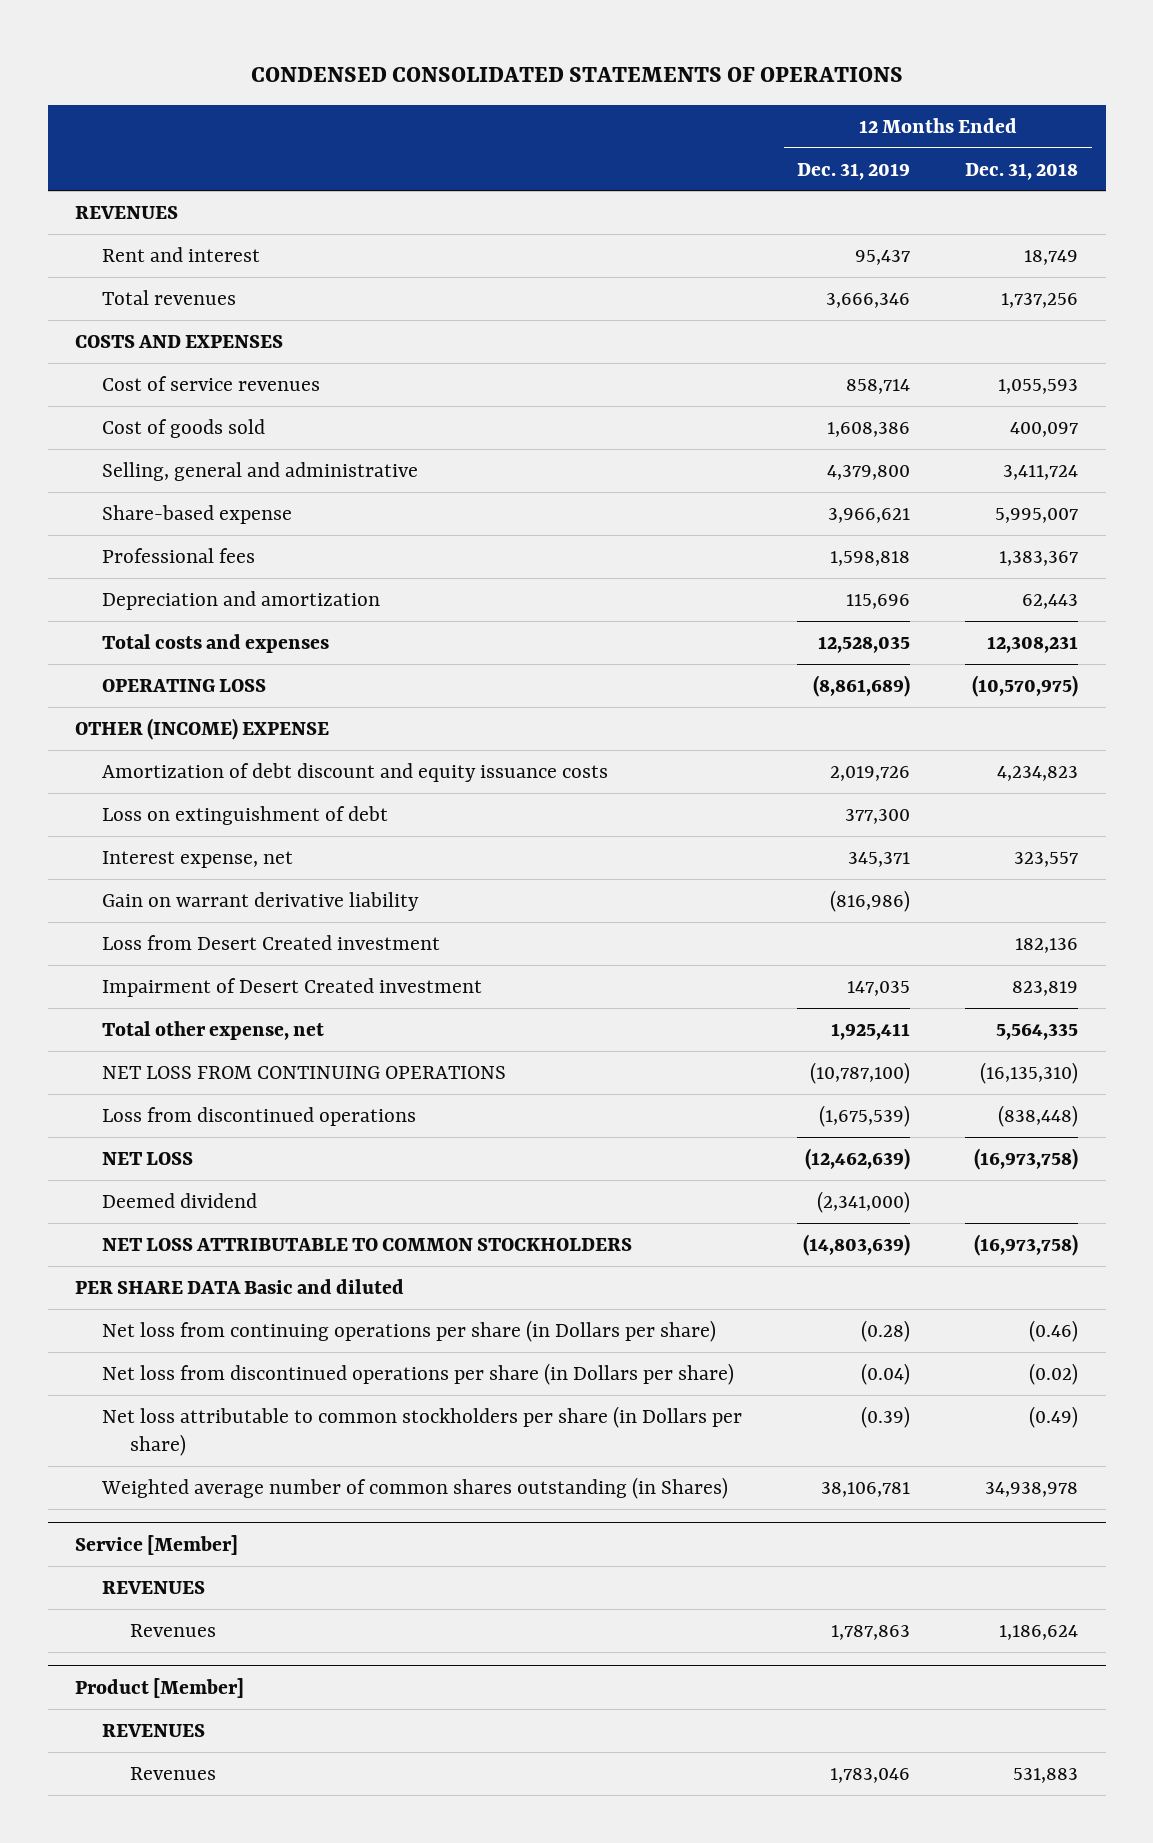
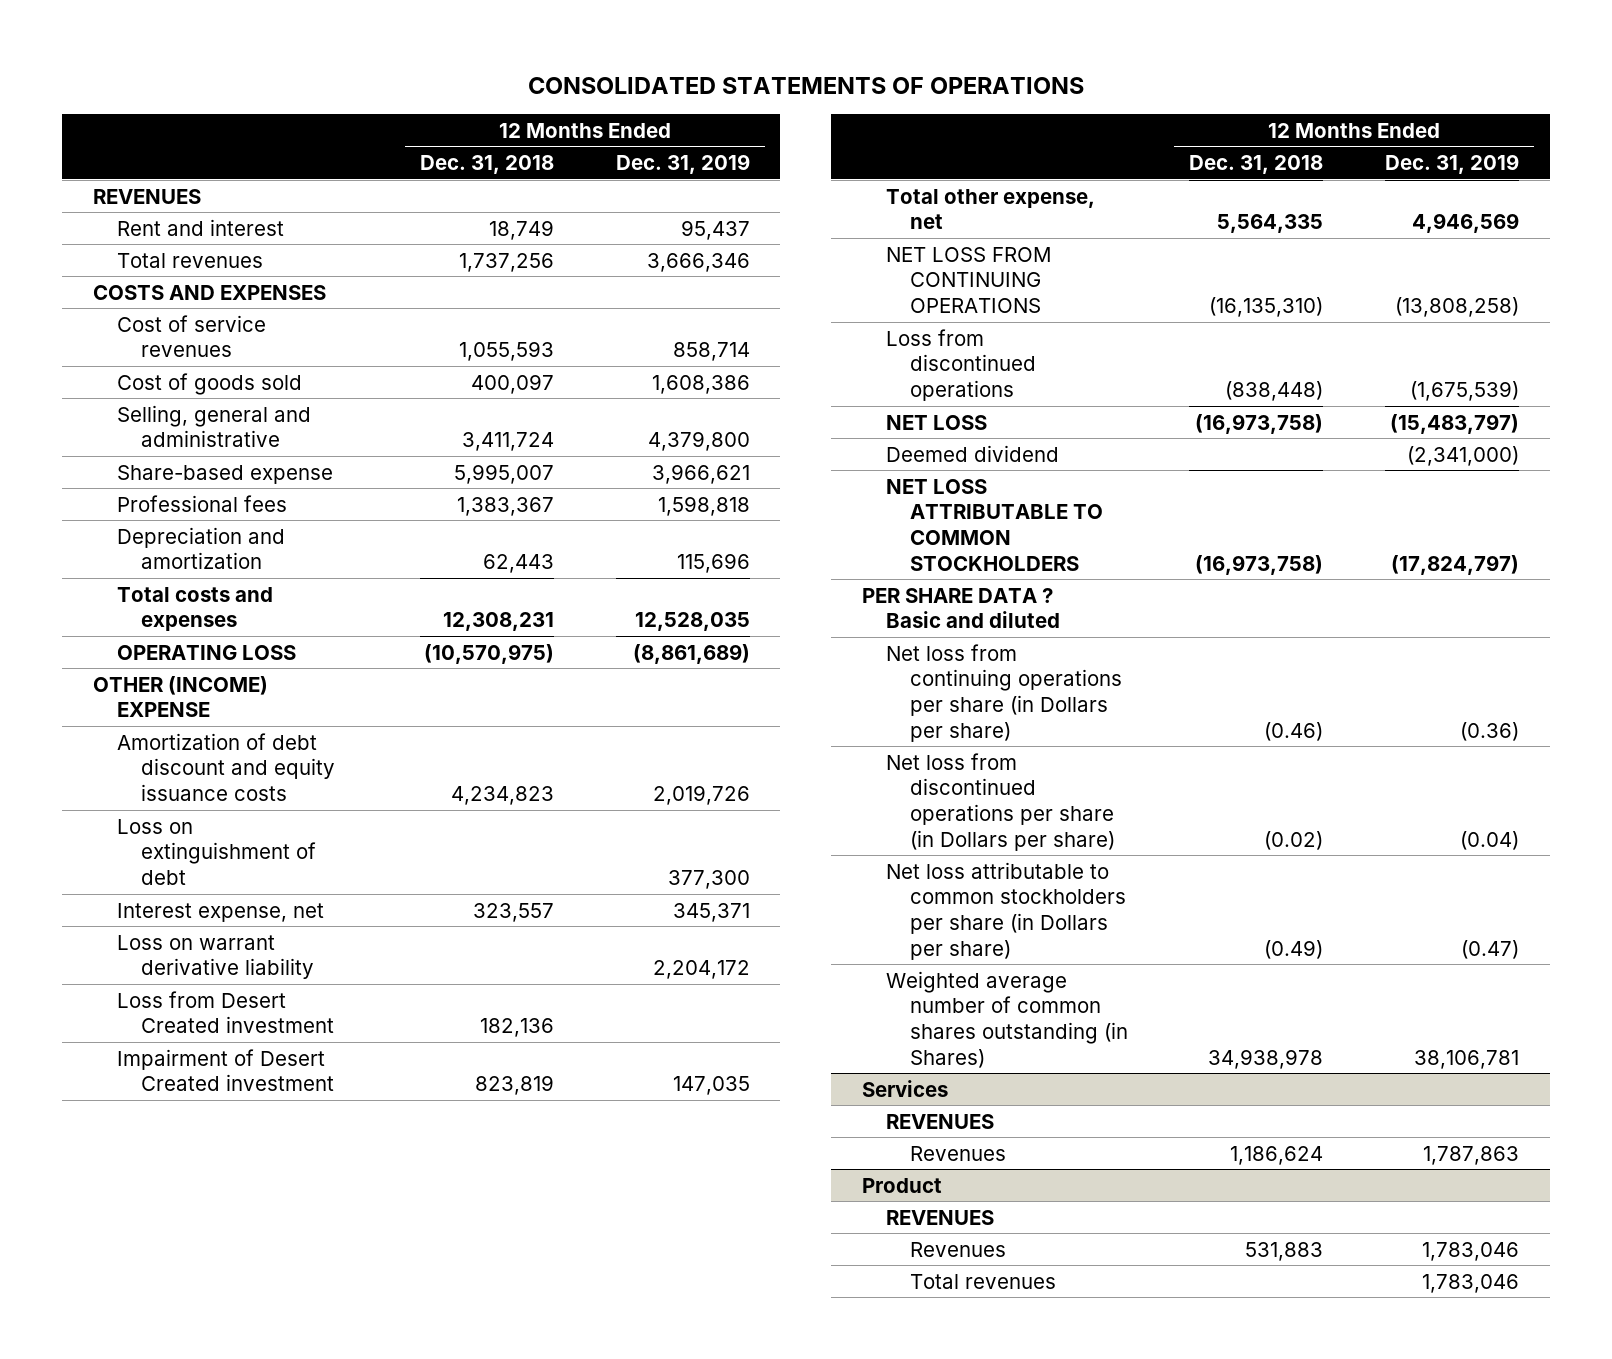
[250,67,903,83] CONDENSED CONSOLIDATED STATEMENTS OF OPERATIONS -> [527,76,1084,94] CONSOLIDATED STATEMENTS OF OPERATIONS
[102,891,420,911] Gain on warrant derivative liability -> [116,934,314,980] Loss on warrant derivative liability
[830,889,911,912] (816,986) -> [652,960,750,980] 2,204,172
[831,1022,911,1040] 1,925,411 -> [1411,213,1519,234] 4,946,569
[810,1061,911,1084] (10,787,100) -> [1394,297,1519,318] (13,808,258)
[805,1147,911,1170] (12,462,639) -> [1389,413,1519,434] (15,483,797)
[803,1233,911,1256] (14,803,639) -> [1390,554,1519,575] (17,824,797)
[74,1278,404,1294] PER SHARE DATA Basic and diluted -> [862,587,1061,629] PER SHARE DATA ? Basic and diluted
[861,1319,911,1342] (0.28) -> [1459,721,1519,741] (0.36)
[861,1405,911,1428] (0.39) -> [1460,939,1519,959] (0.47)
[74,1534,238,1555] Service [Member] -> [862,1079,949,1097] Services
[74,1677,244,1698] Product [Member] -> [862,1177,943,1193] Product
none -> [910,1273,1057,1289] Total revenues

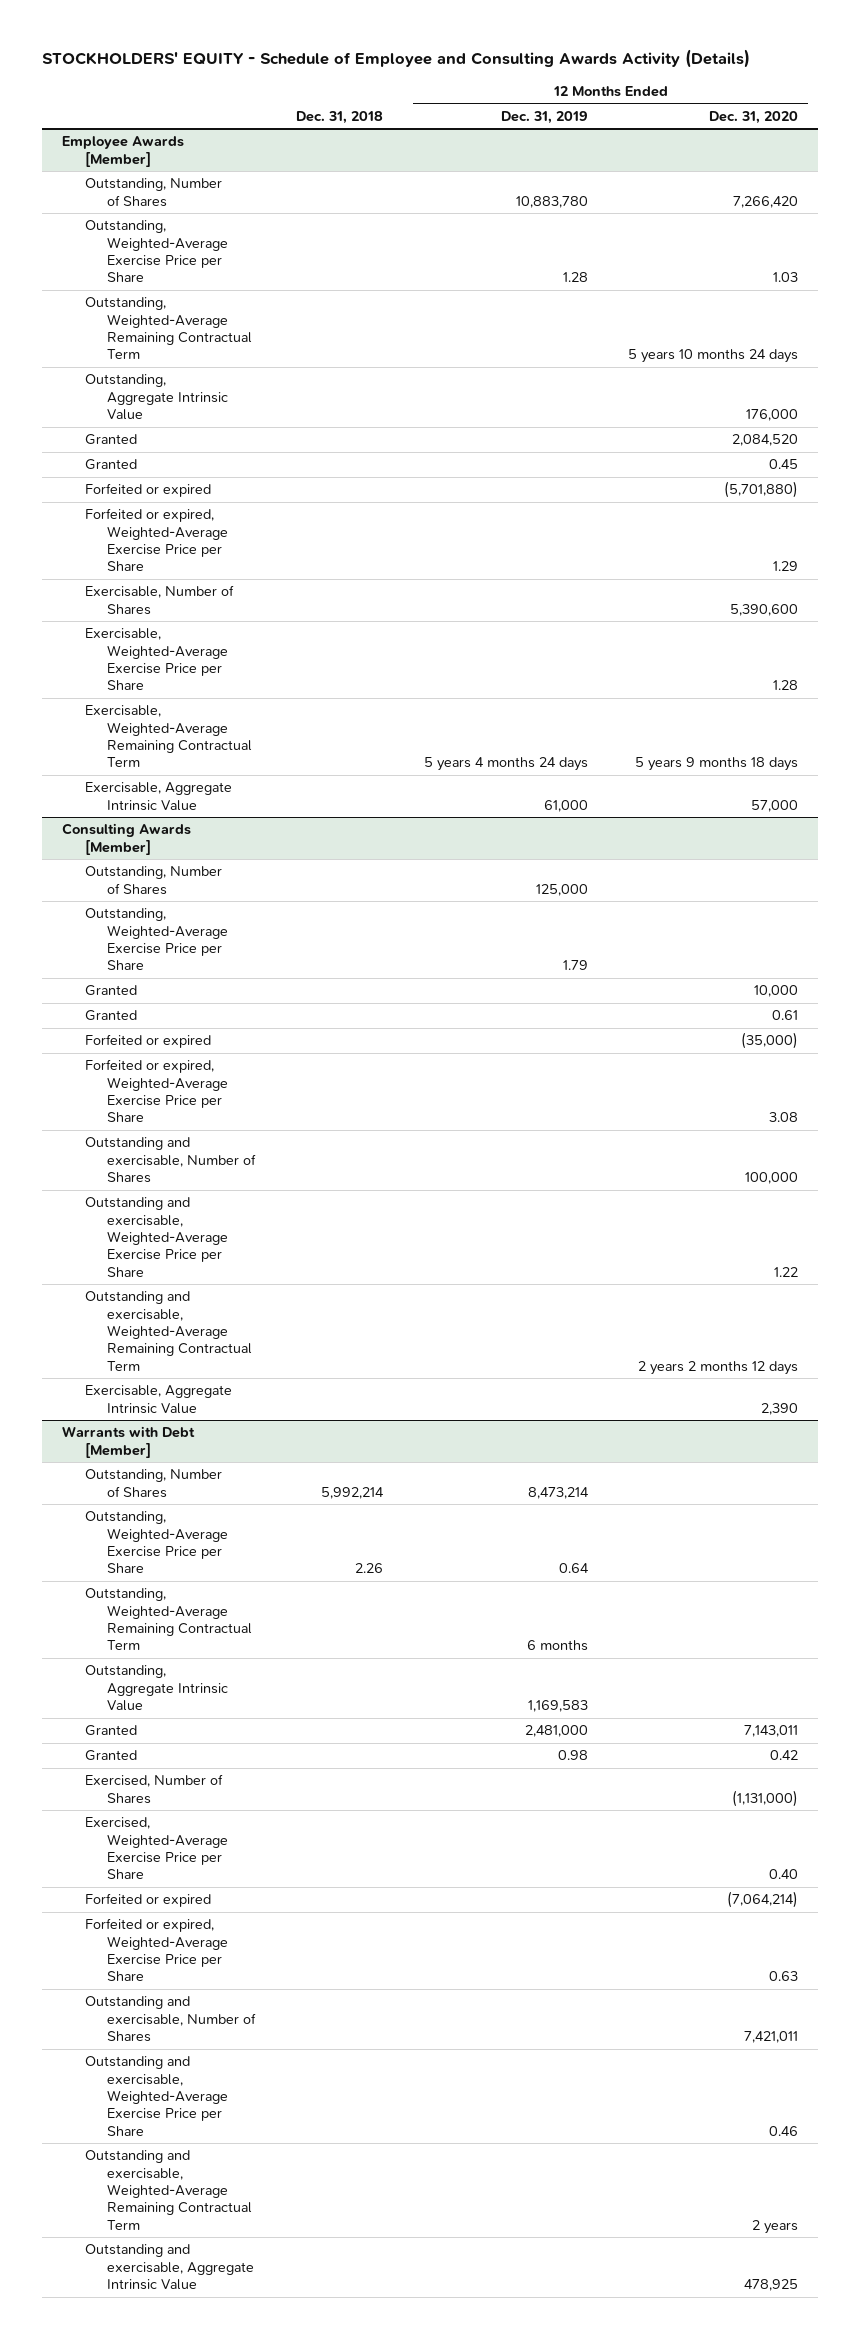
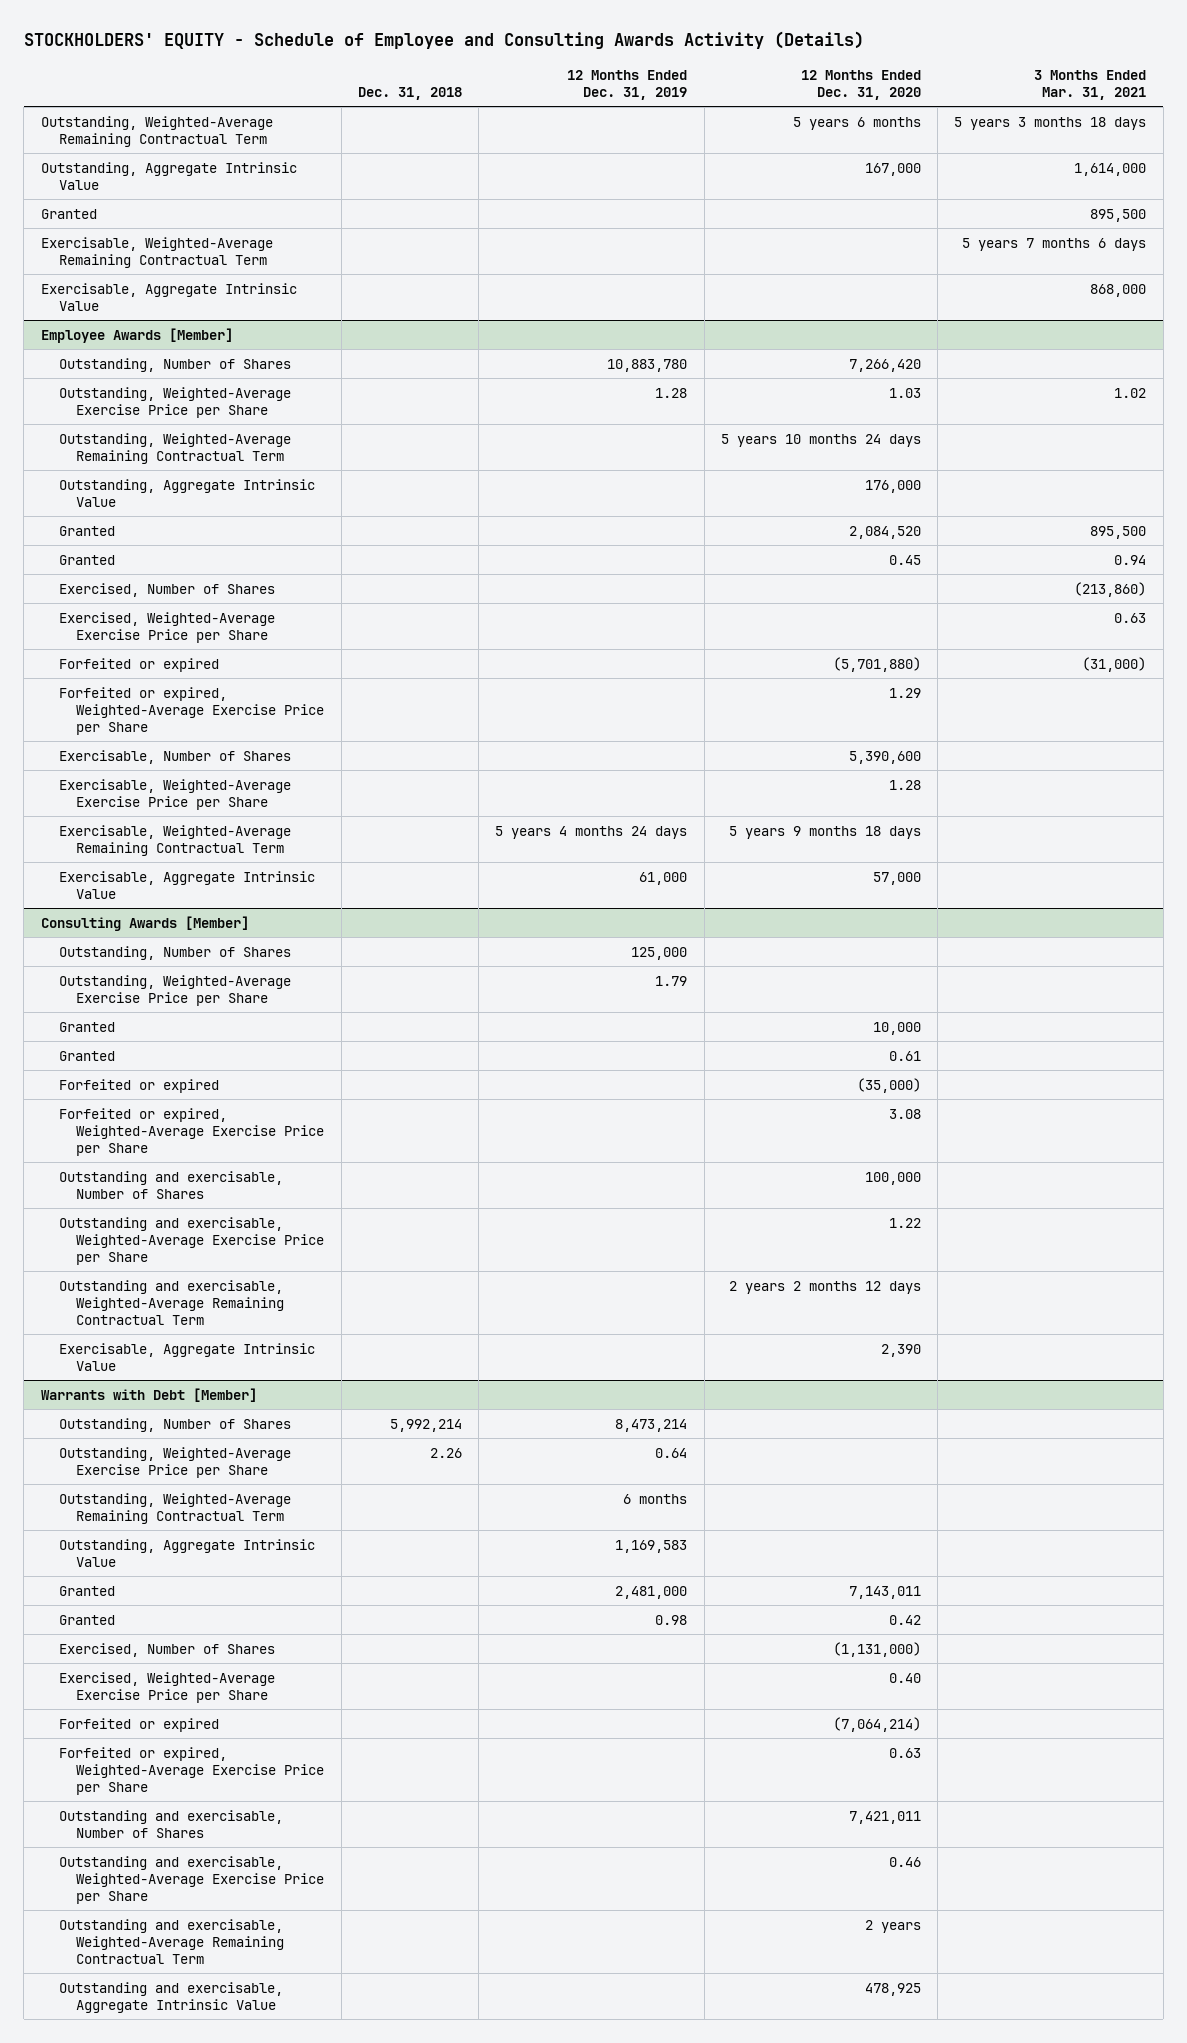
none -> [1034,69,1147,100] 3 Months Ended Mar. 31, 2021
none -> [40,115,273,147] Outstanding, Weighted-Average Remaining Contractual Term
none -> [40,161,297,190] Outstanding, Aggregate Intrinsic Value
none -> [40,208,97,219] Granted
none -> [40,236,273,268] Exercisable, Weighted-Average Remaining Contractual Term
none -> [40,282,297,311] Exercisable, Aggregate Intrinsic Value
none -> [58,582,275,597] Exercised, Number of Shares
none -> [58,611,275,643] Exercised, Weighted-Average Exercise Price per Share

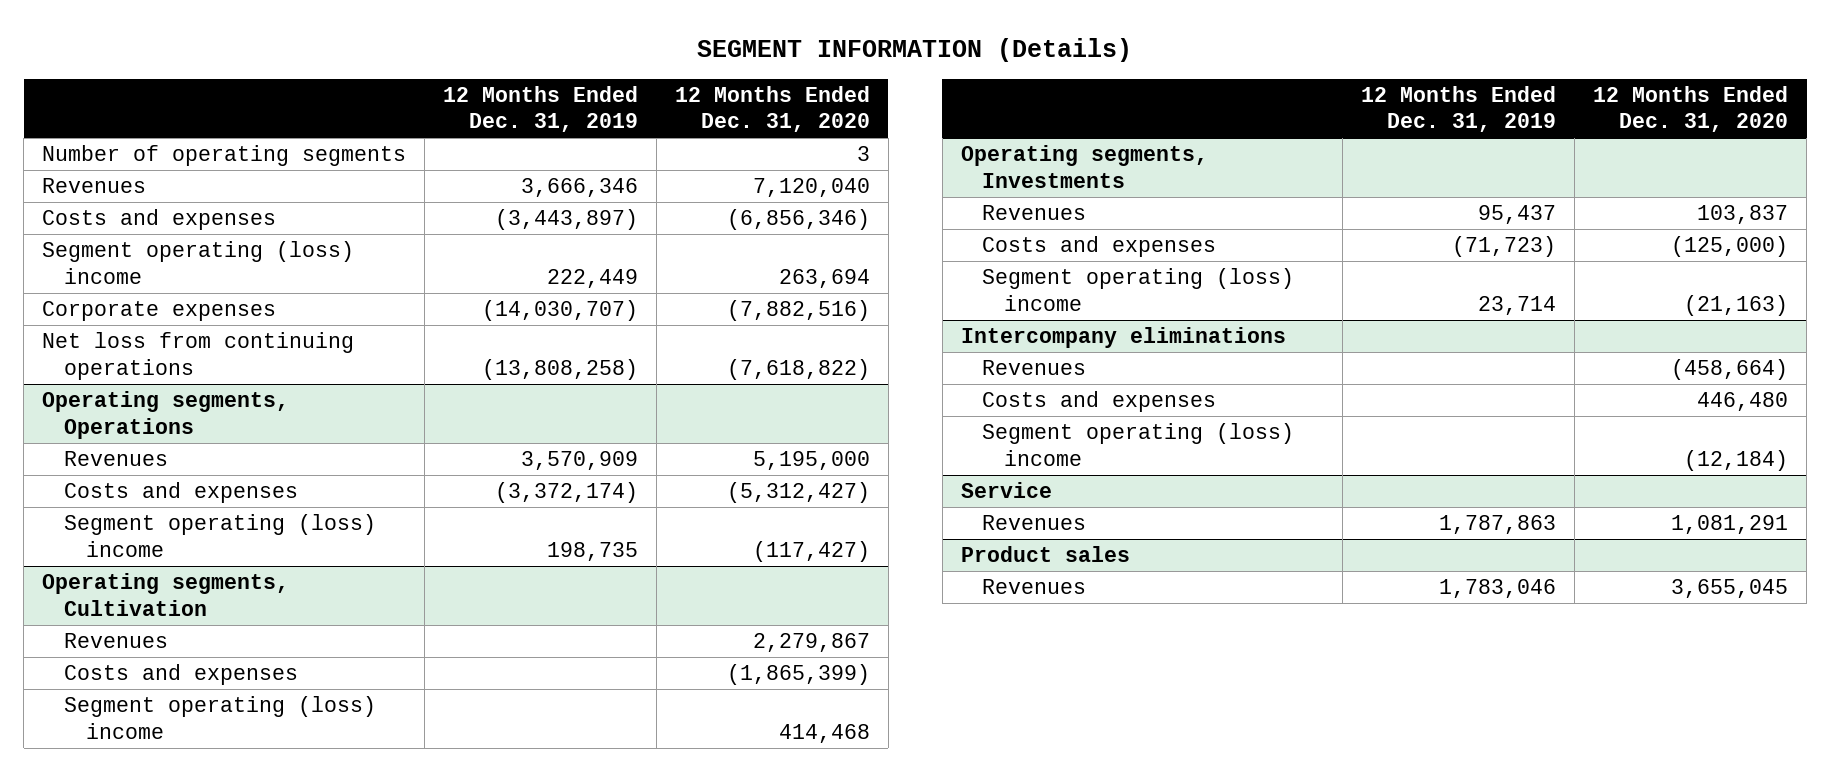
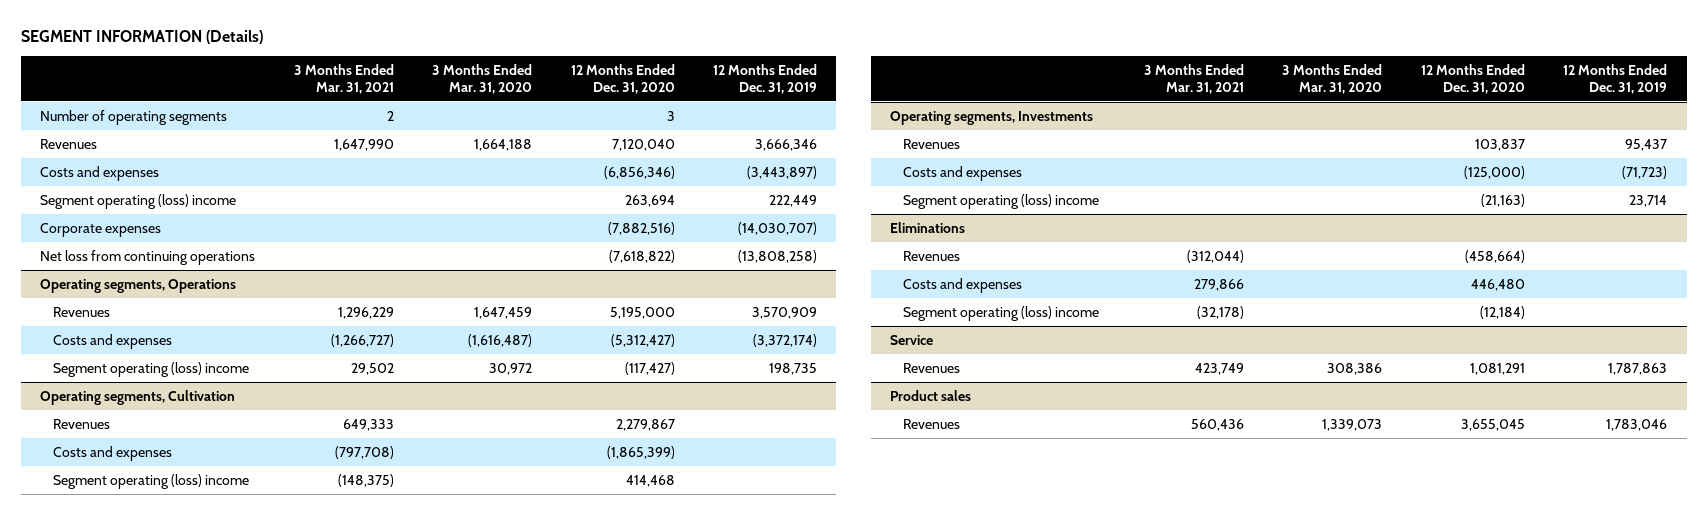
none -> [293,64,394,94] 3 Months Ended Mar. 31, 2021
none -> [432,64,533,94] 3 Months Ended Mar. 31, 2020
[960,327,1286,349] Intercompany eliminations -> [890,221,966,233] Eliminations

